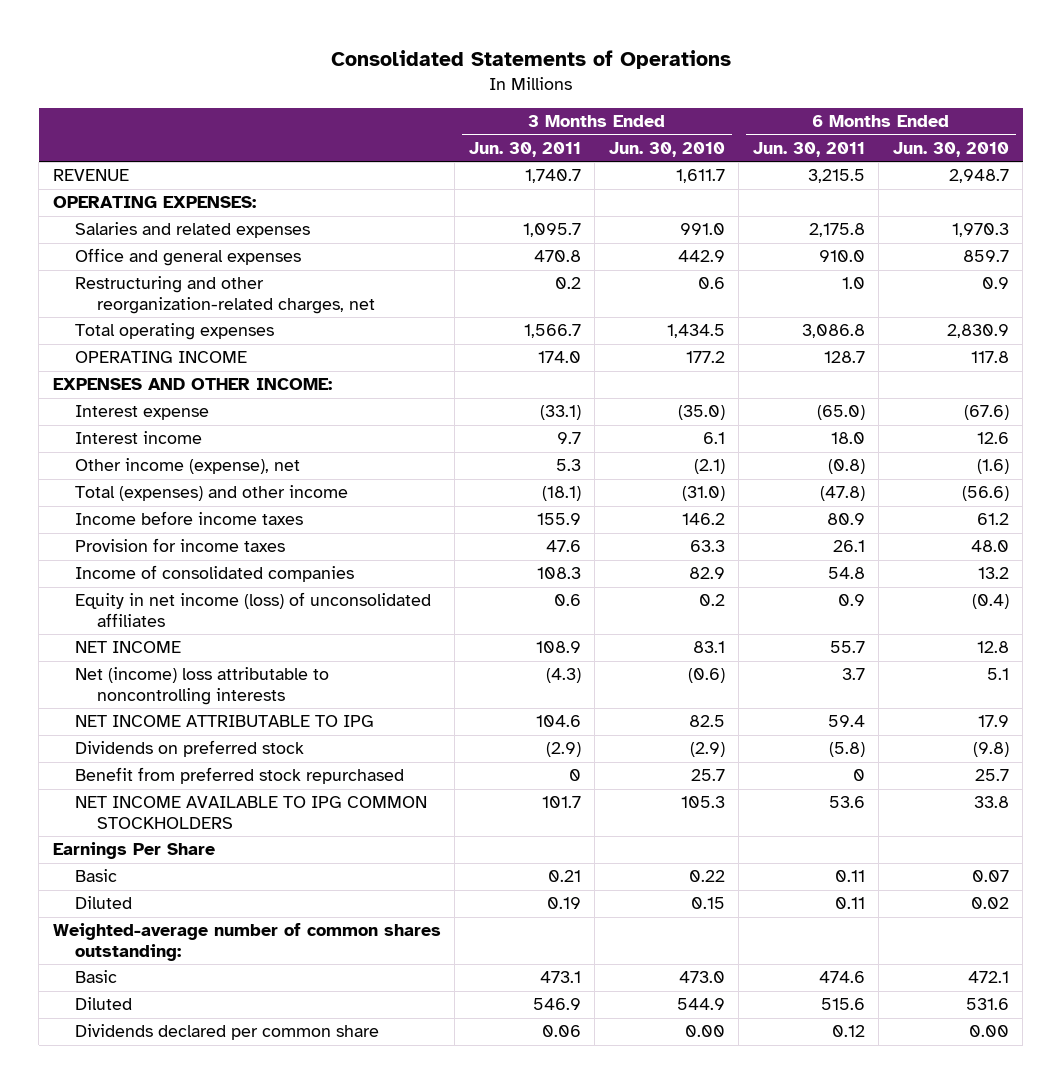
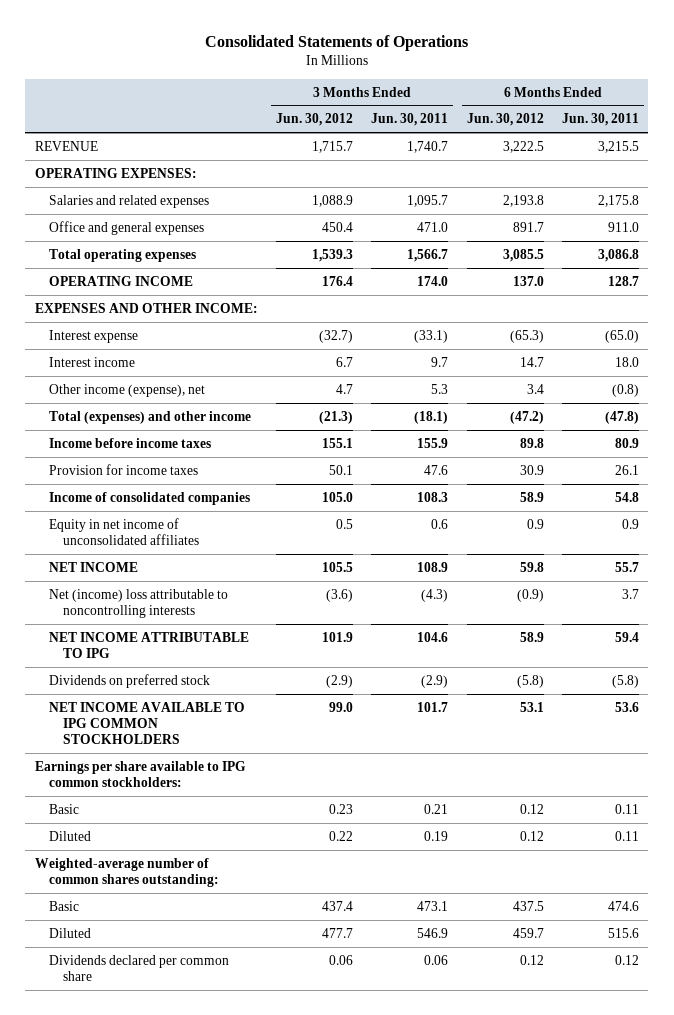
[608,141,725,157] Jun. 30, 2010 -> none
[892,141,1009,157] Jun. 30, 2010 -> none
none -> [275,113,353,127] Jun. 30, 2012
none -> [466,113,544,127] Jun. 30, 2012
[74,276,376,314] Restructuring and other reorganization-related charges, net -> none
[533,250,581,263] 470.8 -> [417,221,449,232] 471.0
[818,250,865,263] 910.0 -> [608,221,640,232] 911.0
[74,592,431,627] Equity in net income (loss) of unconsolidated affiliates -> [48,517,200,545] Equity in net income of unconsolidated affiliates
[74,767,404,785] Benefit from preferred stock repurchased -> none
[52,842,215,860] Earnings Per Share -> none
none -> [34,760,246,787] Earnings per share available to IPG common stockholders:

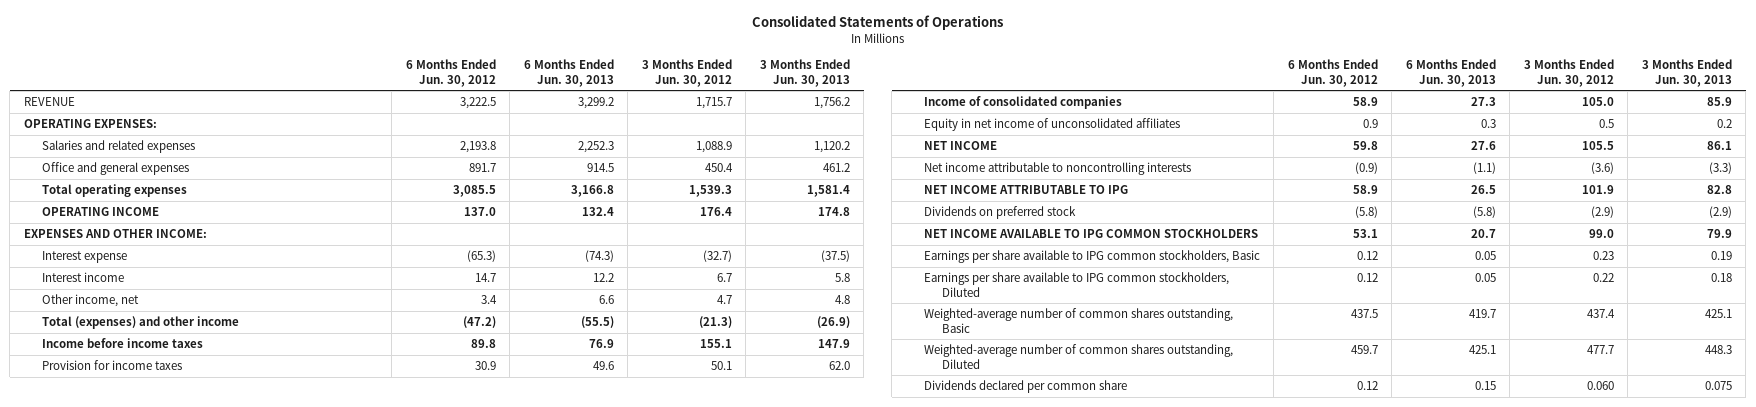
[371,113,449,127] Jun. 30, 2011 -> none
[562,113,640,127] Jun. 30, 2011 -> none
none -> [523,58,614,87] 6 Months Ended Jun. 30, 2013
none -> [759,58,850,87] 3 Months Ended Jun. 30, 2013
[48,383,205,397] Other income (expense), net -> [41,294,139,308] Other income, net
[48,588,228,618] Net (income) loss attributable to noncontrolling interests -> [923,162,1191,176] Net income attributable to noncontrolling interests
[34,760,246,787] Earnings per share available to IPG common stockholders: -> none
[34,857,219,887] Weighted-average number of common shares outstanding: -> none
[48,803,79,814] Basic -> [923,250,1260,264] Earnings per share available to IPG common stockholders, Basic
[48,830,91,841] Diluted -> [923,272,1229,297] Earnings per share available to IPG common stockholders, Diluted
[48,900,79,911] Basic -> [923,308,1233,333] Weighted-average number of common shares outstanding, Basic
[48,927,91,938] Diluted -> [923,344,1233,369] Weighted-average number of common shares outstanding, Diluted
[328,954,353,965] 0.06 -> [1586,381,1614,391] 0.060

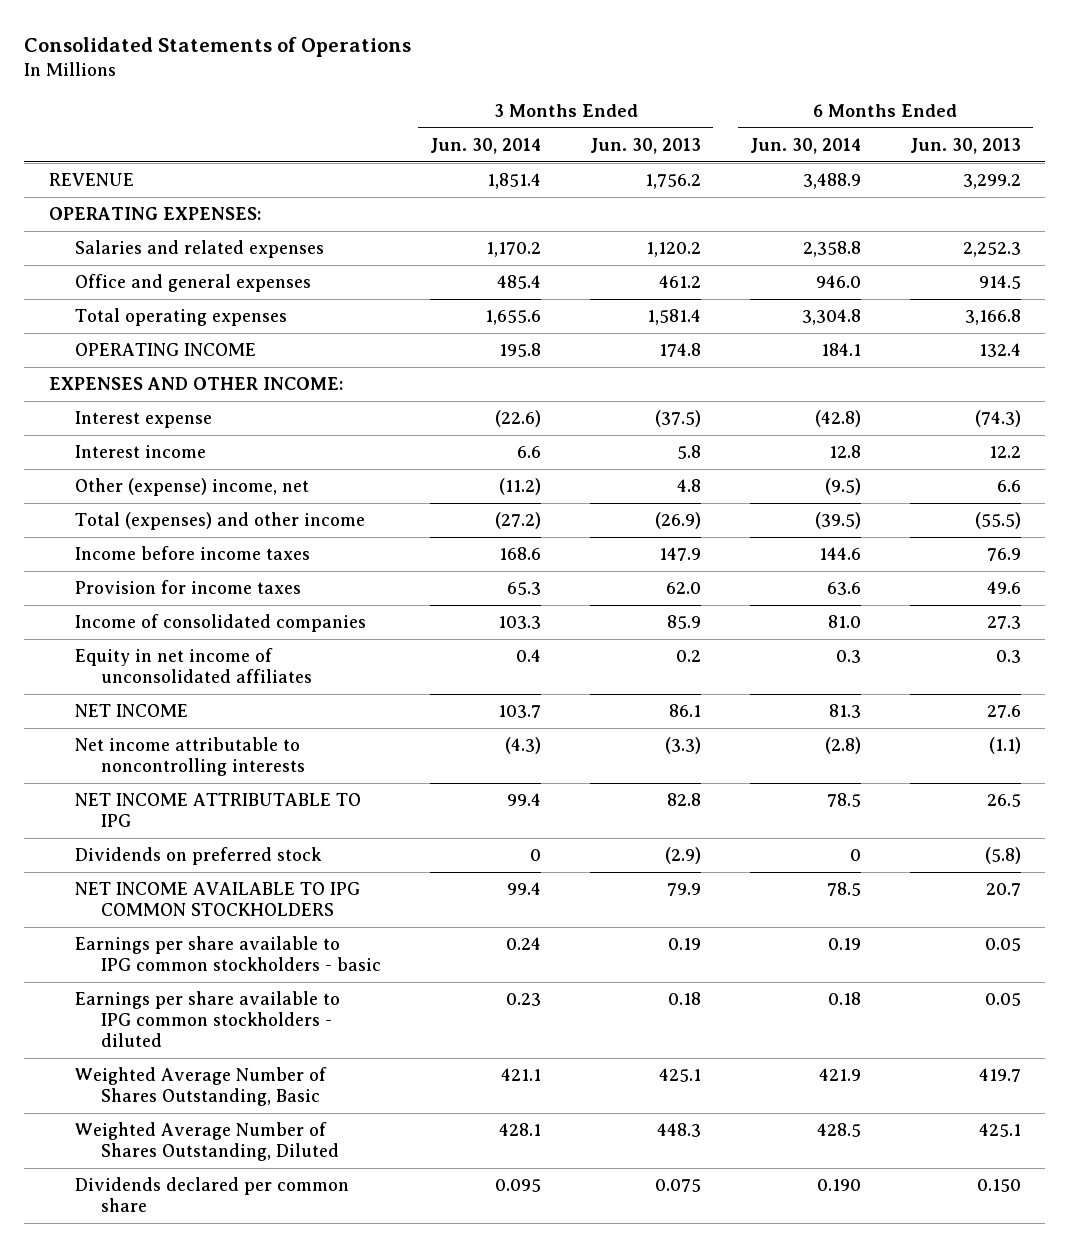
[405,58,496,87] 6 Months Ended Jun. 30, 2012 -> none
[641,58,732,87] 3 Months Ended Jun. 30, 2012 -> none
none -> [430,137,542,154] Jun. 30, 2014
none -> [749,137,861,154] Jun. 30, 2014
[41,294,139,308] Other income, net -> [75,478,310,497] Other (expense) income, net
[923,250,1260,264] Earnings per share available to IPG common stockholders, Basic -> [75,936,382,971] Earnings per share available to IPG common stockholders - basic
[923,272,1229,297] Earnings per share available to IPG common stockholders, Diluted -> [75,991,341,1047] Earnings per share available to IPG common stockholders - diluted
[923,308,1233,333] Weighted-average number of common shares outstanding, Basic -> [75,1067,328,1106] Weighted Average Number of Shares Outstanding, Basic
[923,344,1233,369] Weighted-average number of common shares outstanding, Diluted -> [75,1122,340,1161] Weighted Average Number of Shares Outstanding, Diluted
[1474,381,1496,391] 0.15 -> [976,1179,1021,1193] 0.150

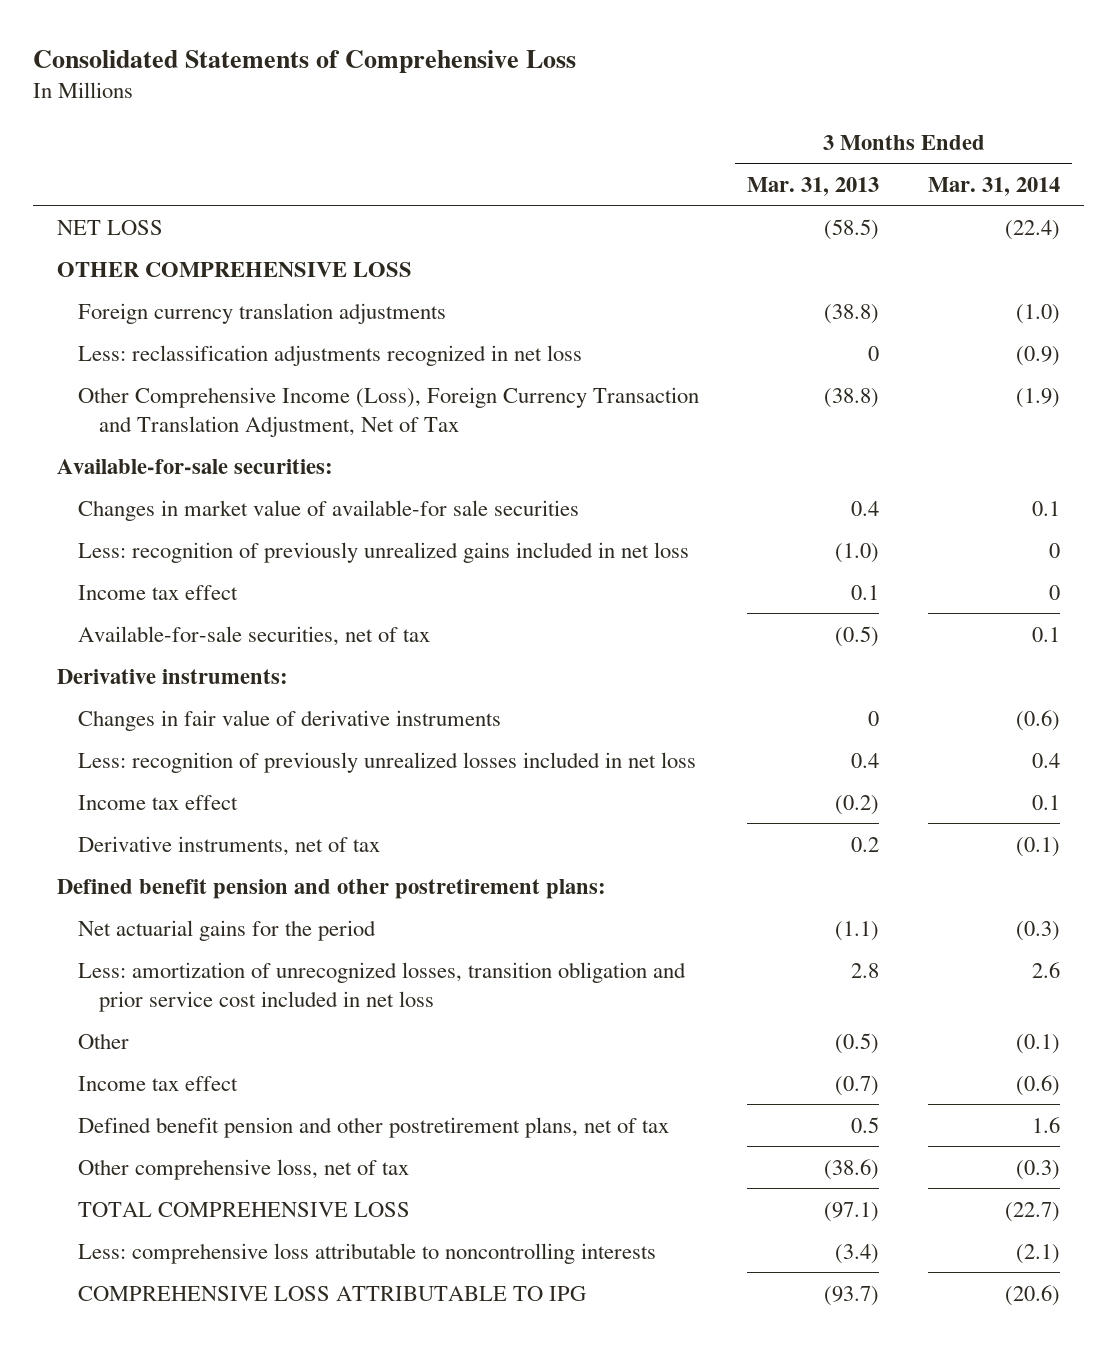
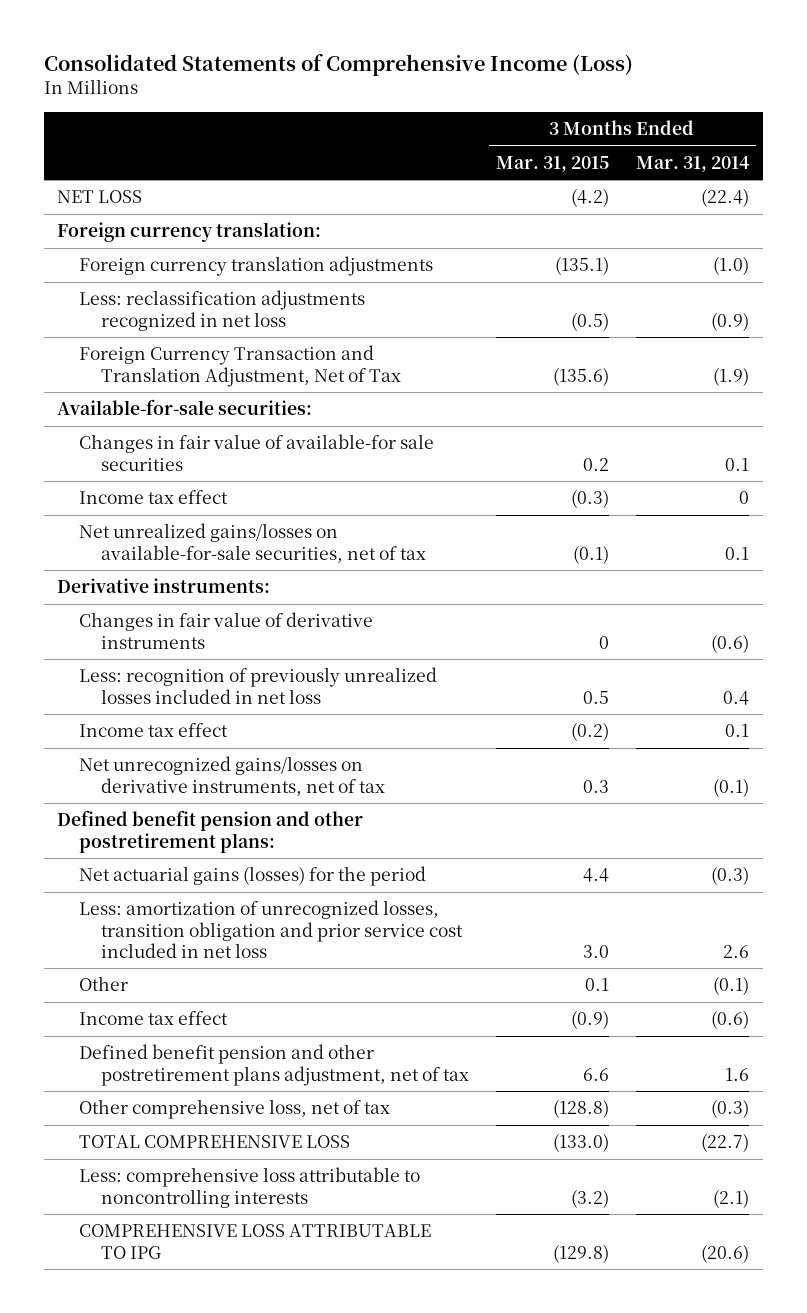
[32,49,576,73] Consolidated Statements of Comprehensive Loss -> [43,53,633,76] Consolidated Statements of Comprehensive Income (Loss)
[747,176,880,196] Mar. 31, 2013 -> none
none -> [495,155,609,172] Mar. 31, 2015
[57,261,413,277] OTHER COMPREHENSIVE LOSS -> none
none -> [57,222,322,243] Foreign currency translation:
[77,386,699,437] Other Comprehensive Income (Loss), Foreign Currency Transaction and Translation Adjustment, Net of Tax -> [79,345,401,387] Foreign Currency Transaction and Translation Adjustment, Net of Tax
[77,541,689,563] Less: recognition of previously unrealized gains included in net loss -> none
[77,499,579,521] Changes in market value of available-for sale securities -> [79,434,435,471] Changes in fair value of available-for sale securities
[77,625,430,646] Available-for-sale securities, net of tax -> [79,523,426,563] Net unrealized gains/losses on available-for-sale securities, net of tax
[77,835,380,856] Derivative instruments, net of tax -> [79,756,385,796] Net unrecognized gains/losses on derivative instruments, net of tax
[77,919,376,941] Net actuarial gains for the period -> [79,866,427,887] Net actuarial gains (losses) for the period
[77,1116,669,1138] Defined benefit pension and other postretirement plans, net of tax -> [79,1044,469,1086] Defined benefit pension and other postretirement plans adjustment, net of tax

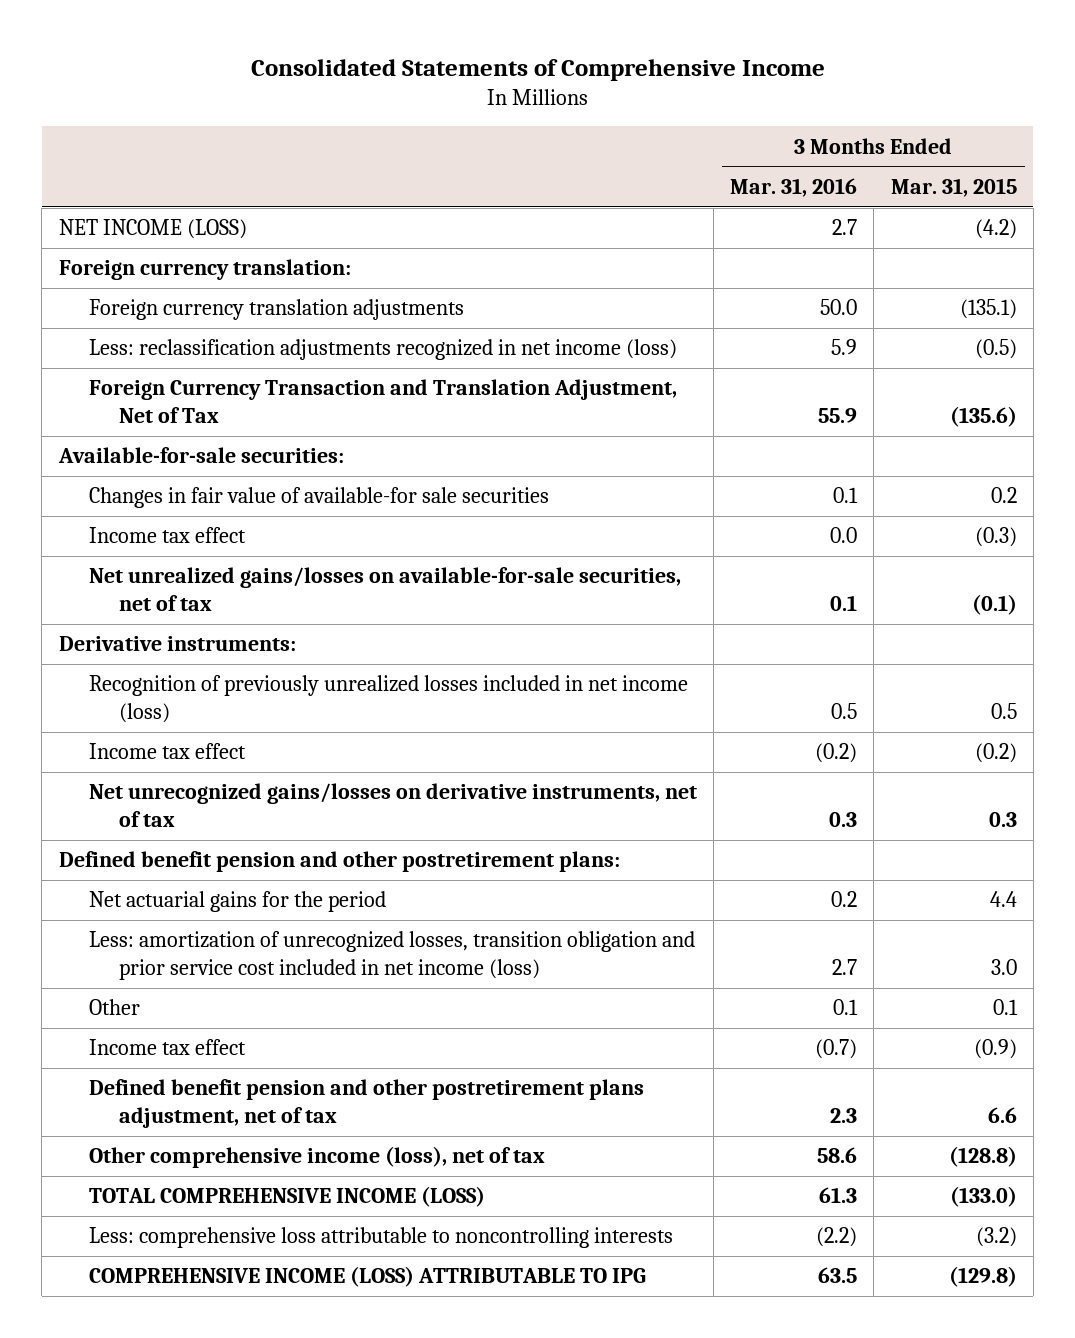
[43,53,633,76] Consolidated Statements of Comprehensive Income (Loss) -> [250,58,825,81] Consolidated Statements of Comprehensive Income
[636,155,750,172] Mar. 31, 2014 -> none
none -> [730,178,858,198] Mar. 31, 2016
[57,190,143,204] NET LOSS -> [58,219,247,240] NET INCOME (LOSS)
[79,290,366,331] Less: reclassification adjustments recognized in net loss -> [88,339,677,361] Less: reclassification adjustments recognized in net income (loss)
[79,612,374,649] Changes in fair value of derivative instruments -> none
[79,667,438,704] Less: recognition of previously unrealized losses included in net loss -> [88,675,688,724] Recognition of previously unrealized losses included in net income (loss)
[79,866,427,887] Net actuarial gains (losses) for the period -> [88,891,386,913] Net actuarial gains for the period
[79,900,463,958] Less: amortization of unrecognized losses, transition obligation and prior service cost included in net loss -> [88,931,695,981] Less: amortization of unrecognized losses, transition obligation and prior service cost included in net income (loss)
[79,1099,391,1120] Other comprehensive loss, net of tax -> [88,1146,545,1169] Other comprehensive income (loss), net of tax
[79,1135,351,1149] TOTAL COMPREHENSIVE LOSS -> [88,1186,485,1208] TOTAL COMPREHENSIVE INCOME (LOSS)
[79,1224,432,1259] COMPREHENSIVE LOSS ATTRIBUTABLE TO IPG -> [88,1266,646,1288] COMPREHENSIVE INCOME (LOSS) ATTRIBUTABLE TO IPG

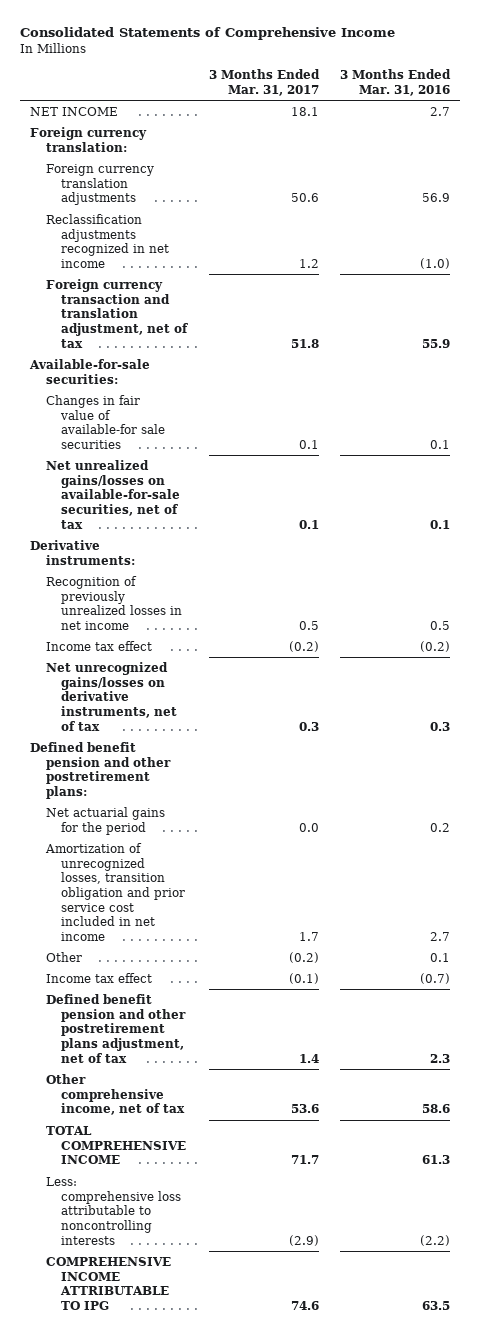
[890,178,1017,198] Mar. 31, 2015 -> none
none -> [208,69,320,96] 3 Months Ended Mar. 31, 2017
[58,219,247,240] NET INCOME (LOSS) -> [30,106,119,116] NET INCOME
[820,299,858,316] 50.0 -> [421,193,450,203] 56.9
[88,339,677,361] Less: reclassification adjustments recognized in net income (loss) -> [45,213,170,268] Reclassification adjustments recognized in net income
[831,339,858,356] 5.9 -> [419,257,450,269] (1.0)
[88,379,677,424] Foreign Currency Transaction and Translation Adjustment, Net of Tax -> [45,278,189,348] Foreign currency transaction and translation adjustment, net of tax
[88,527,246,544] Income tax effect -> none
[88,675,688,724] Recognition of previously unrealized losses included in net income (loss) -> [45,575,183,630] Recognition of previously unrealized losses in net income
[88,931,695,981] Less: amortization of unrecognized losses, transition obligation and prior service cost included in net income (loss) -> [44,842,186,941] Amortization of unrecognized losses, transition obligation and prior service cost included in net income
[88,1146,545,1169] Other comprehensive income (loss), net of tax -> [45,1073,186,1116] Other comprehensive income, net of tax
[88,1186,485,1208] TOTAL COMPREHENSIVE INCOME (LOSS) -> [45,1125,187,1165] TOTAL COMPREHENSIVE INCOME
[88,1266,646,1288] COMPREHENSIVE INCOME (LOSS) ATTRIBUTABLE TO IPG -> [45,1256,171,1310] COMPREHENSIVE INCOME ATTRIBUTABLE TO IPG

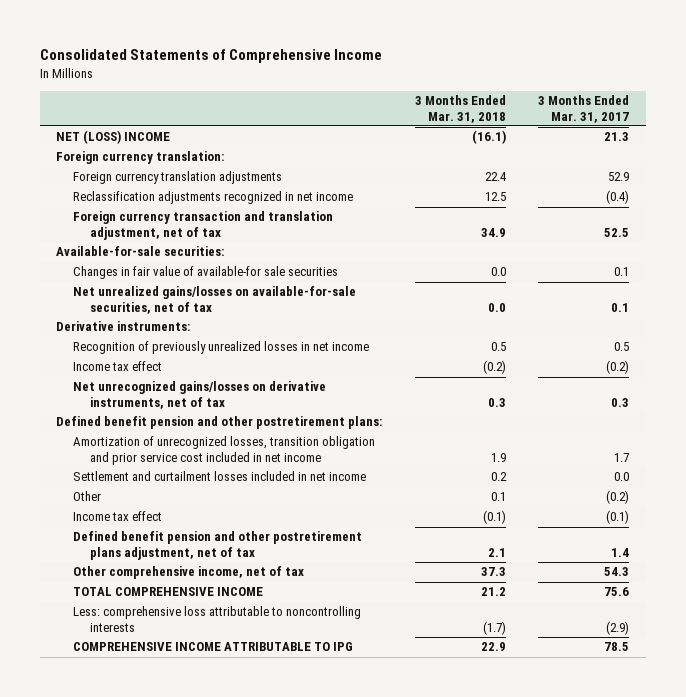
[339,69,451,96] 3 Months Ended Mar. 31, 2016 -> none
none -> [414,95,506,123] 3 Months Ended Mar. 31, 2018
[30,106,119,116] NET INCOME -> [56,130,171,145] NET (LOSS) INCOME
[290,106,319,116] 18.1 -> [604,132,630,142] 21.3
[290,193,319,203] 50.6 -> [608,172,630,182] 52.9
[298,258,319,268] 1.2 -> [606,190,630,205] (0.4)
[290,338,319,348] 51.8 -> [604,227,630,237] 52.5
[45,806,165,835] Net actuarial gains for the period -> none
none -> [73,471,367,482] Settlement and curtailment losses included in net income
[290,1104,319,1114] 53.6 -> [604,567,630,577] 54.3
[290,1155,319,1165] 71.7 -> [604,587,630,597] 75.6
[290,1300,319,1310] 74.6 -> [604,642,630,652] 78.5

